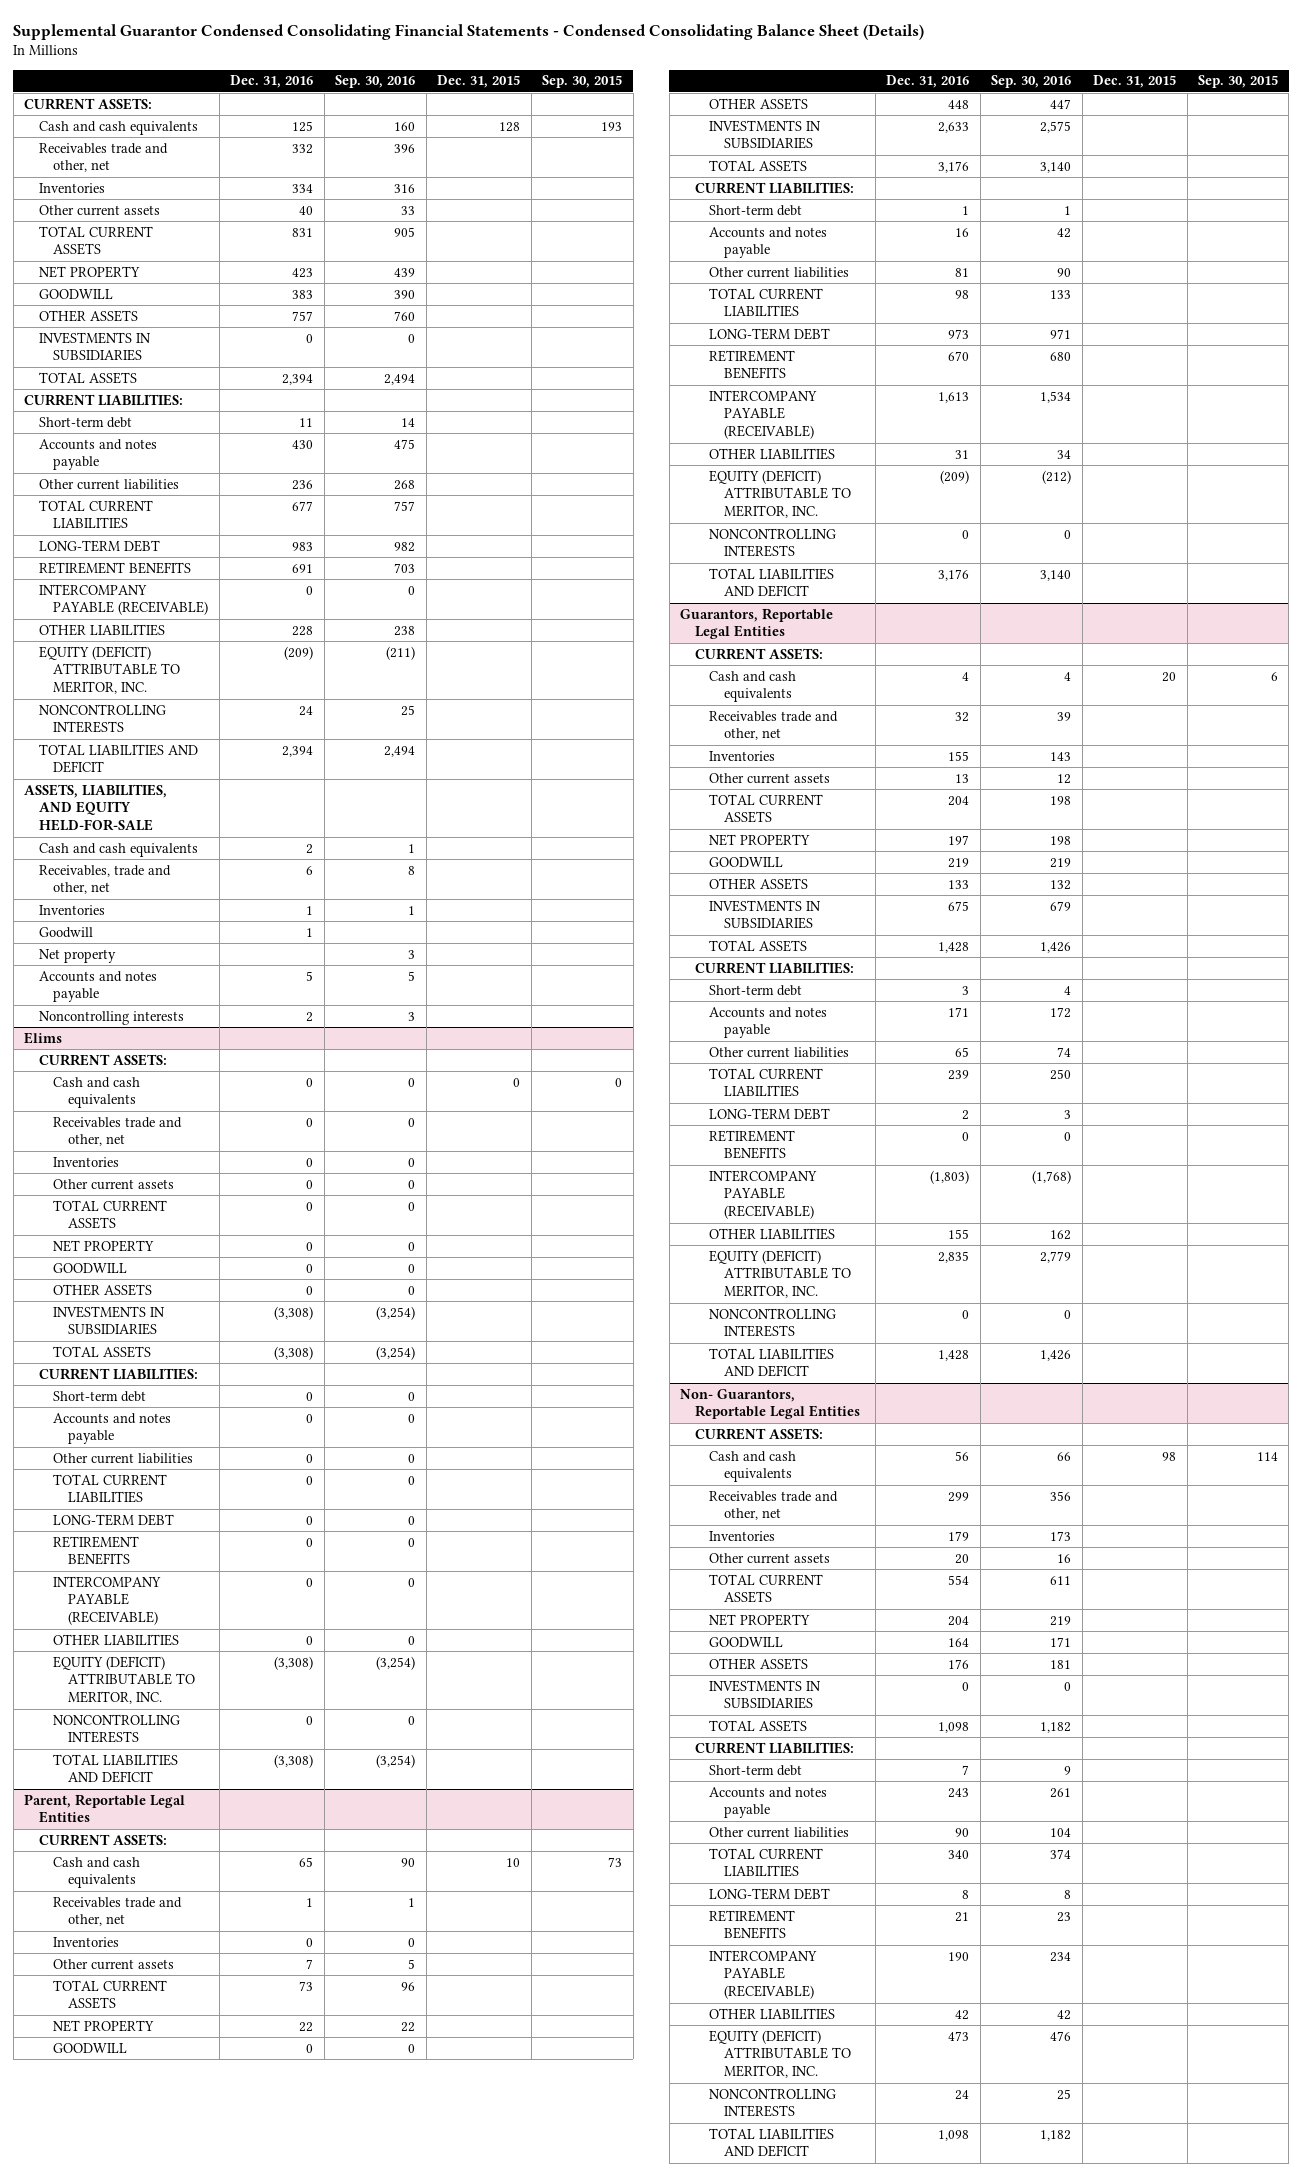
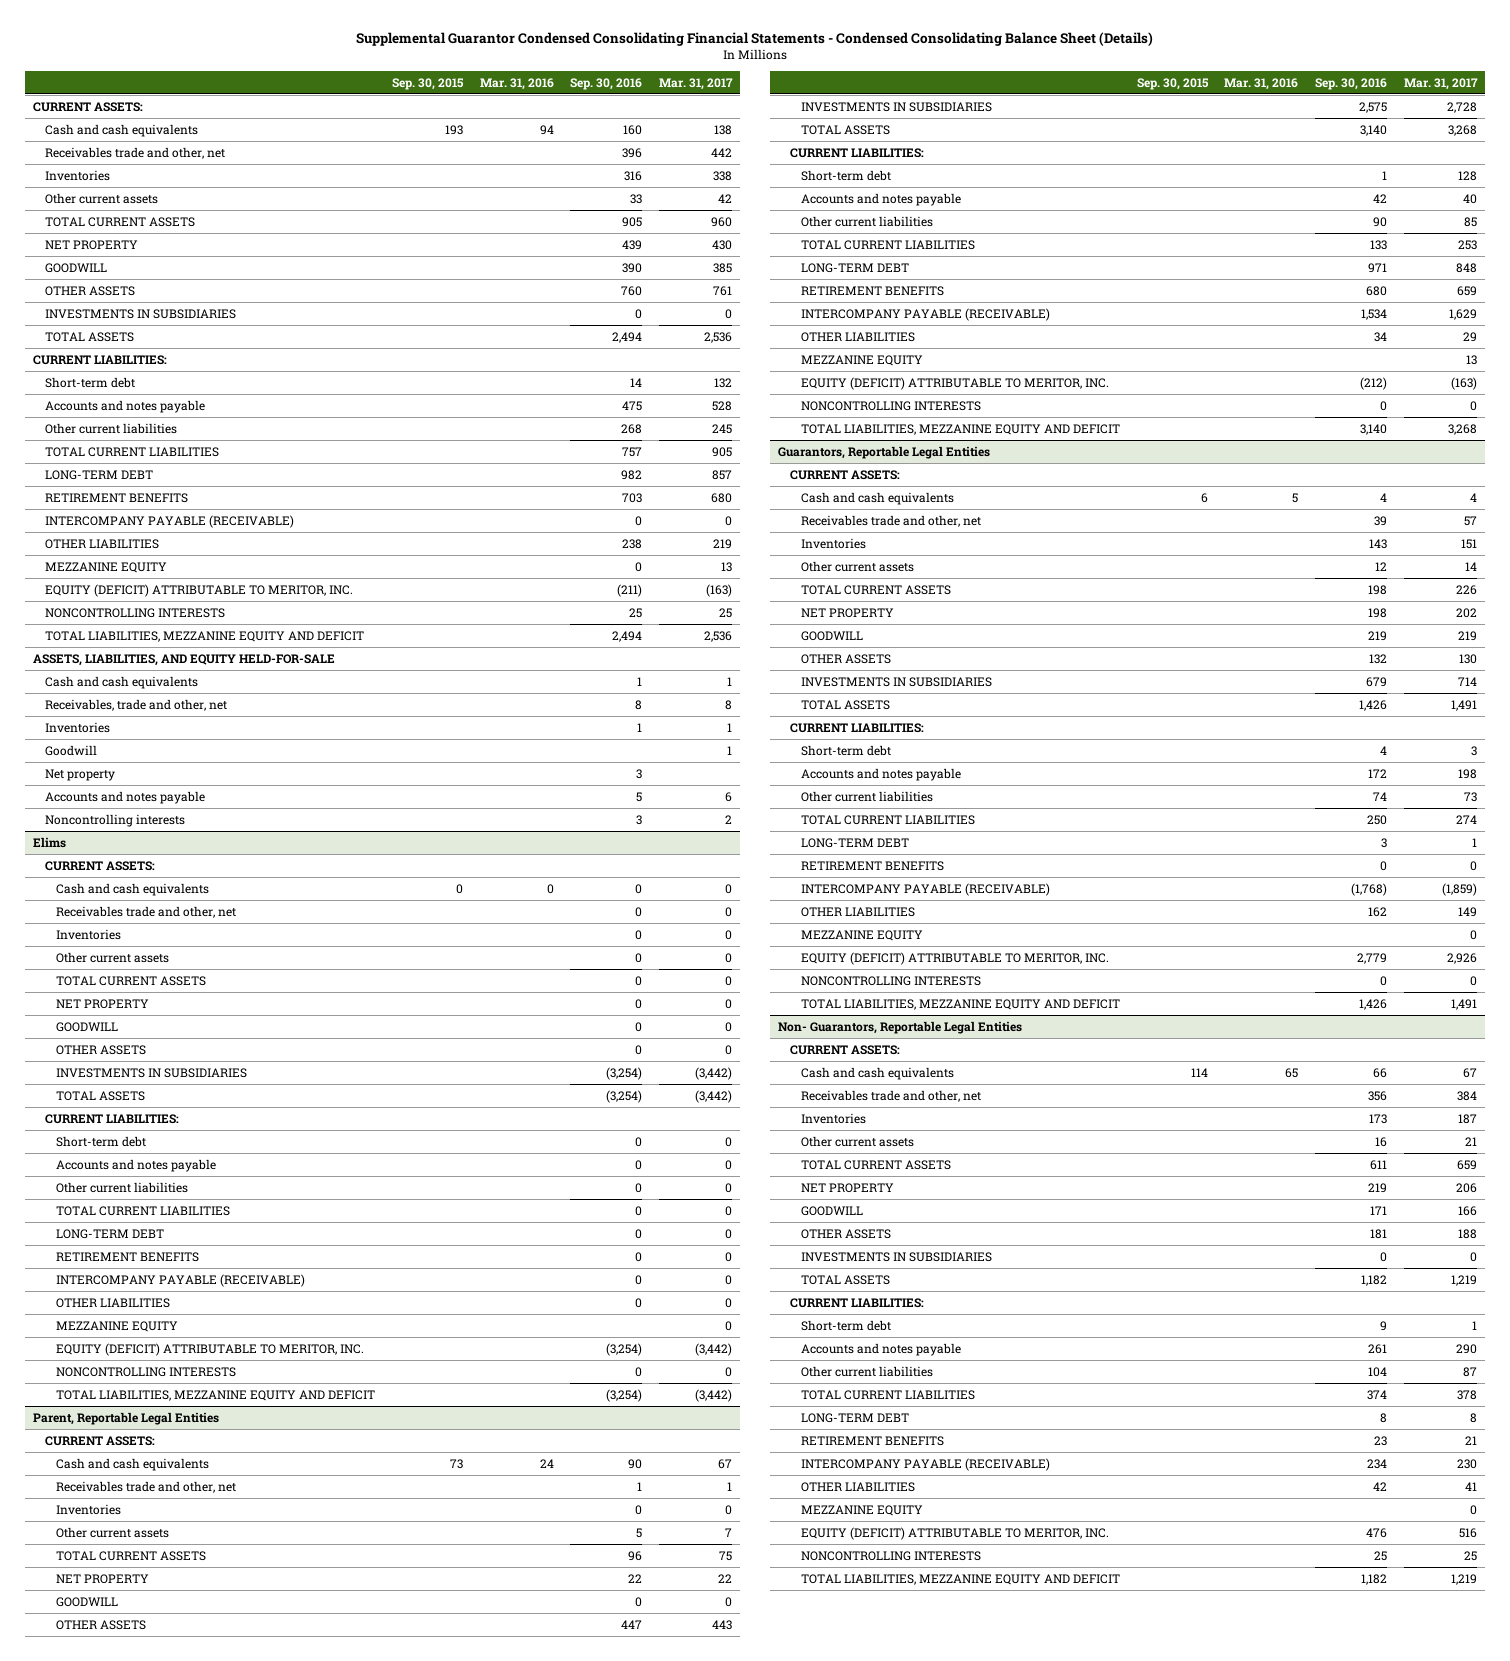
[230,75,314,89] Dec. 31, 2016 -> none
[437,75,521,89] Dec. 31, 2015 -> none
none -> [479,77,554,90] Mar. 31, 2016
none -> [659,77,734,90] Mar. 31, 2017
none -> [44,561,167,573] MEZZANINE EQUITY
[38,743,198,774] TOTAL LIABILITIES AND DEFICIT -> [44,630,364,642] TOTAL LIABILITIES, MEZZANINE EQUITY AND DEFICIT
none -> [56,1320,179,1332] MEZZANINE EQUITY
[53,1753,179,1784] TOTAL LIABILITIES AND DEFICIT -> [56,1389,376,1401] TOTAL LIABILITIES, MEZZANINE EQUITY AND DEFICIT
none -> [801,354,924,366] MEZZANINE EQUITY
[709,567,835,598] TOTAL LIABILITIES AND DEFICIT -> [801,423,1121,435] TOTAL LIABILITIES, MEZZANINE EQUITY AND DEFICIT
none -> [801,929,924,941] MEZZANINE EQUITY
[709,1347,835,1378] TOTAL LIABILITIES AND DEFICIT -> [801,998,1121,1010] TOTAL LIABILITIES, MEZZANINE EQUITY AND DEFICIT
none -> [801,1504,924,1516] MEZZANINE EQUITY
[709,2127,835,2158] TOTAL LIABILITIES AND DEFICIT -> [801,1573,1121,1585] TOTAL LIABILITIES, MEZZANINE EQUITY AND DEFICIT

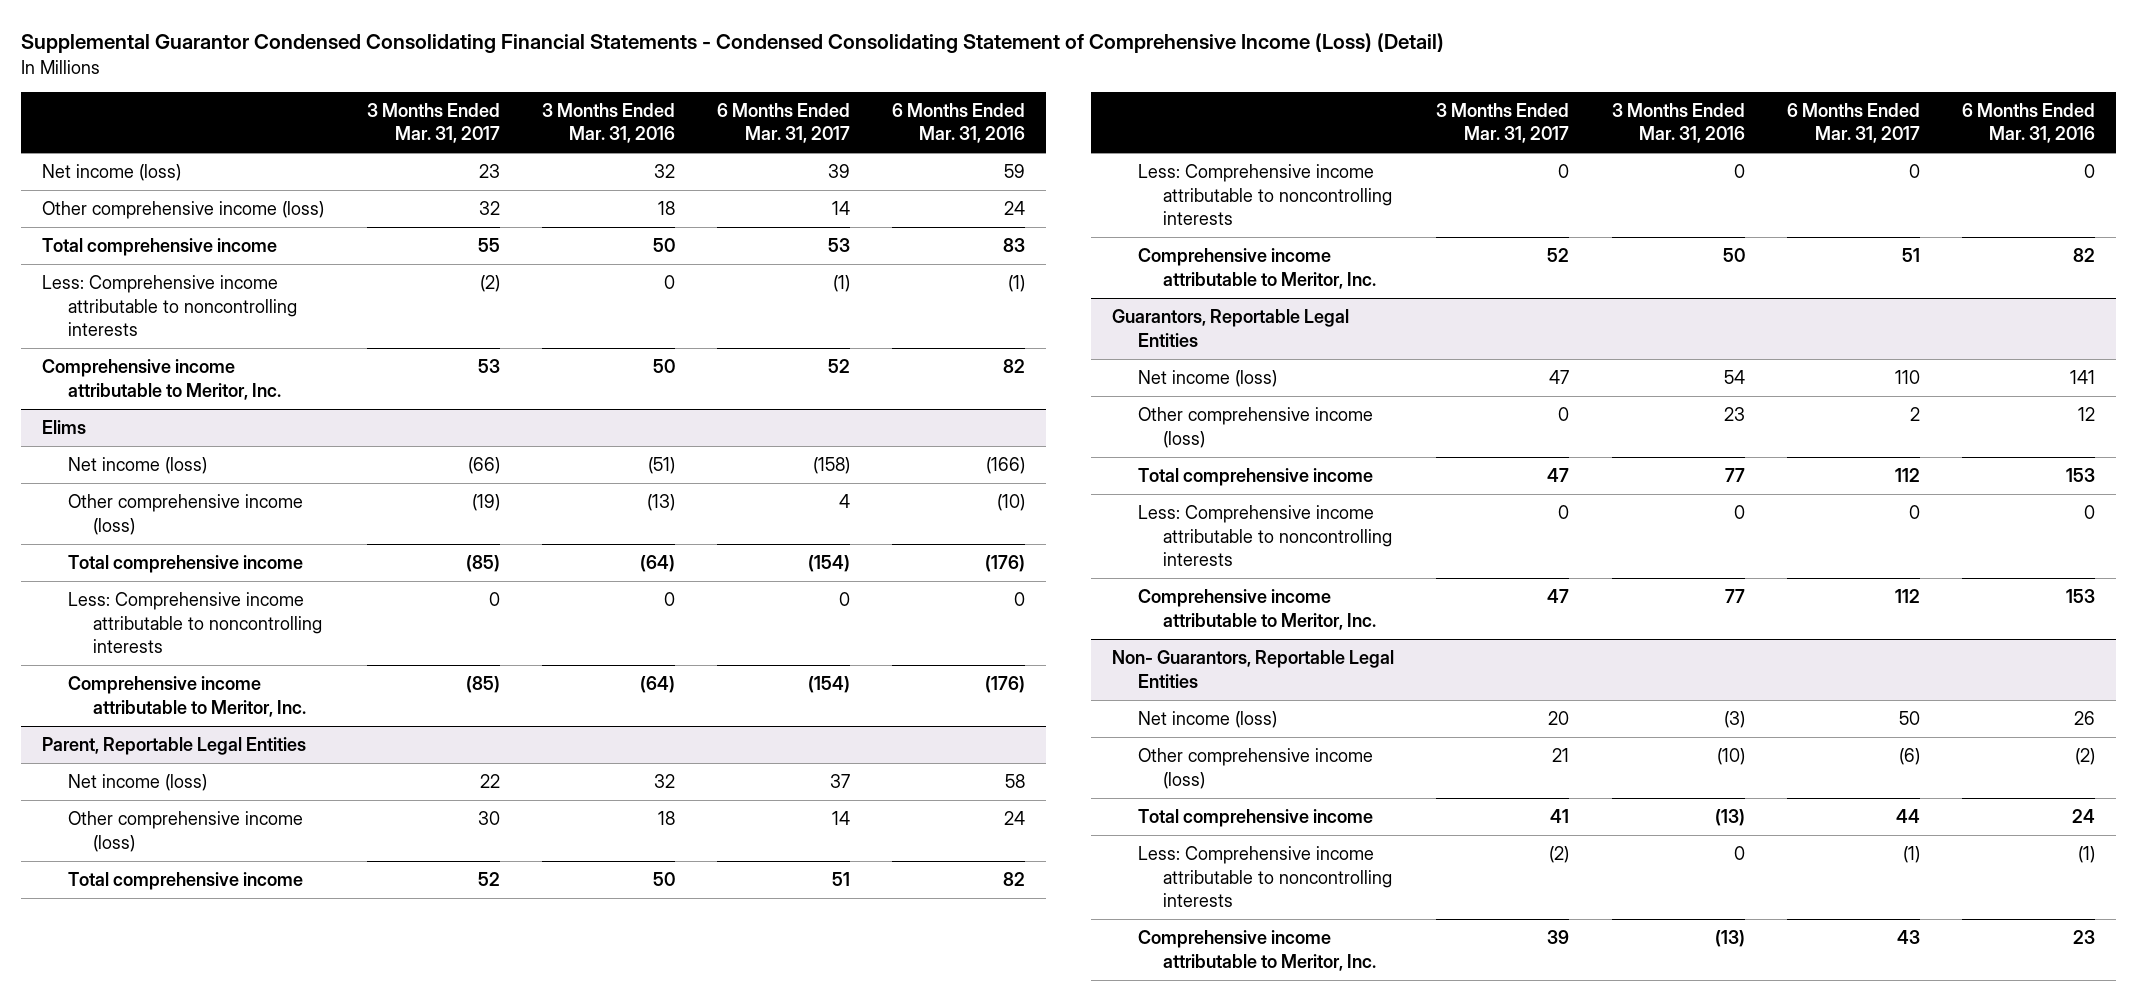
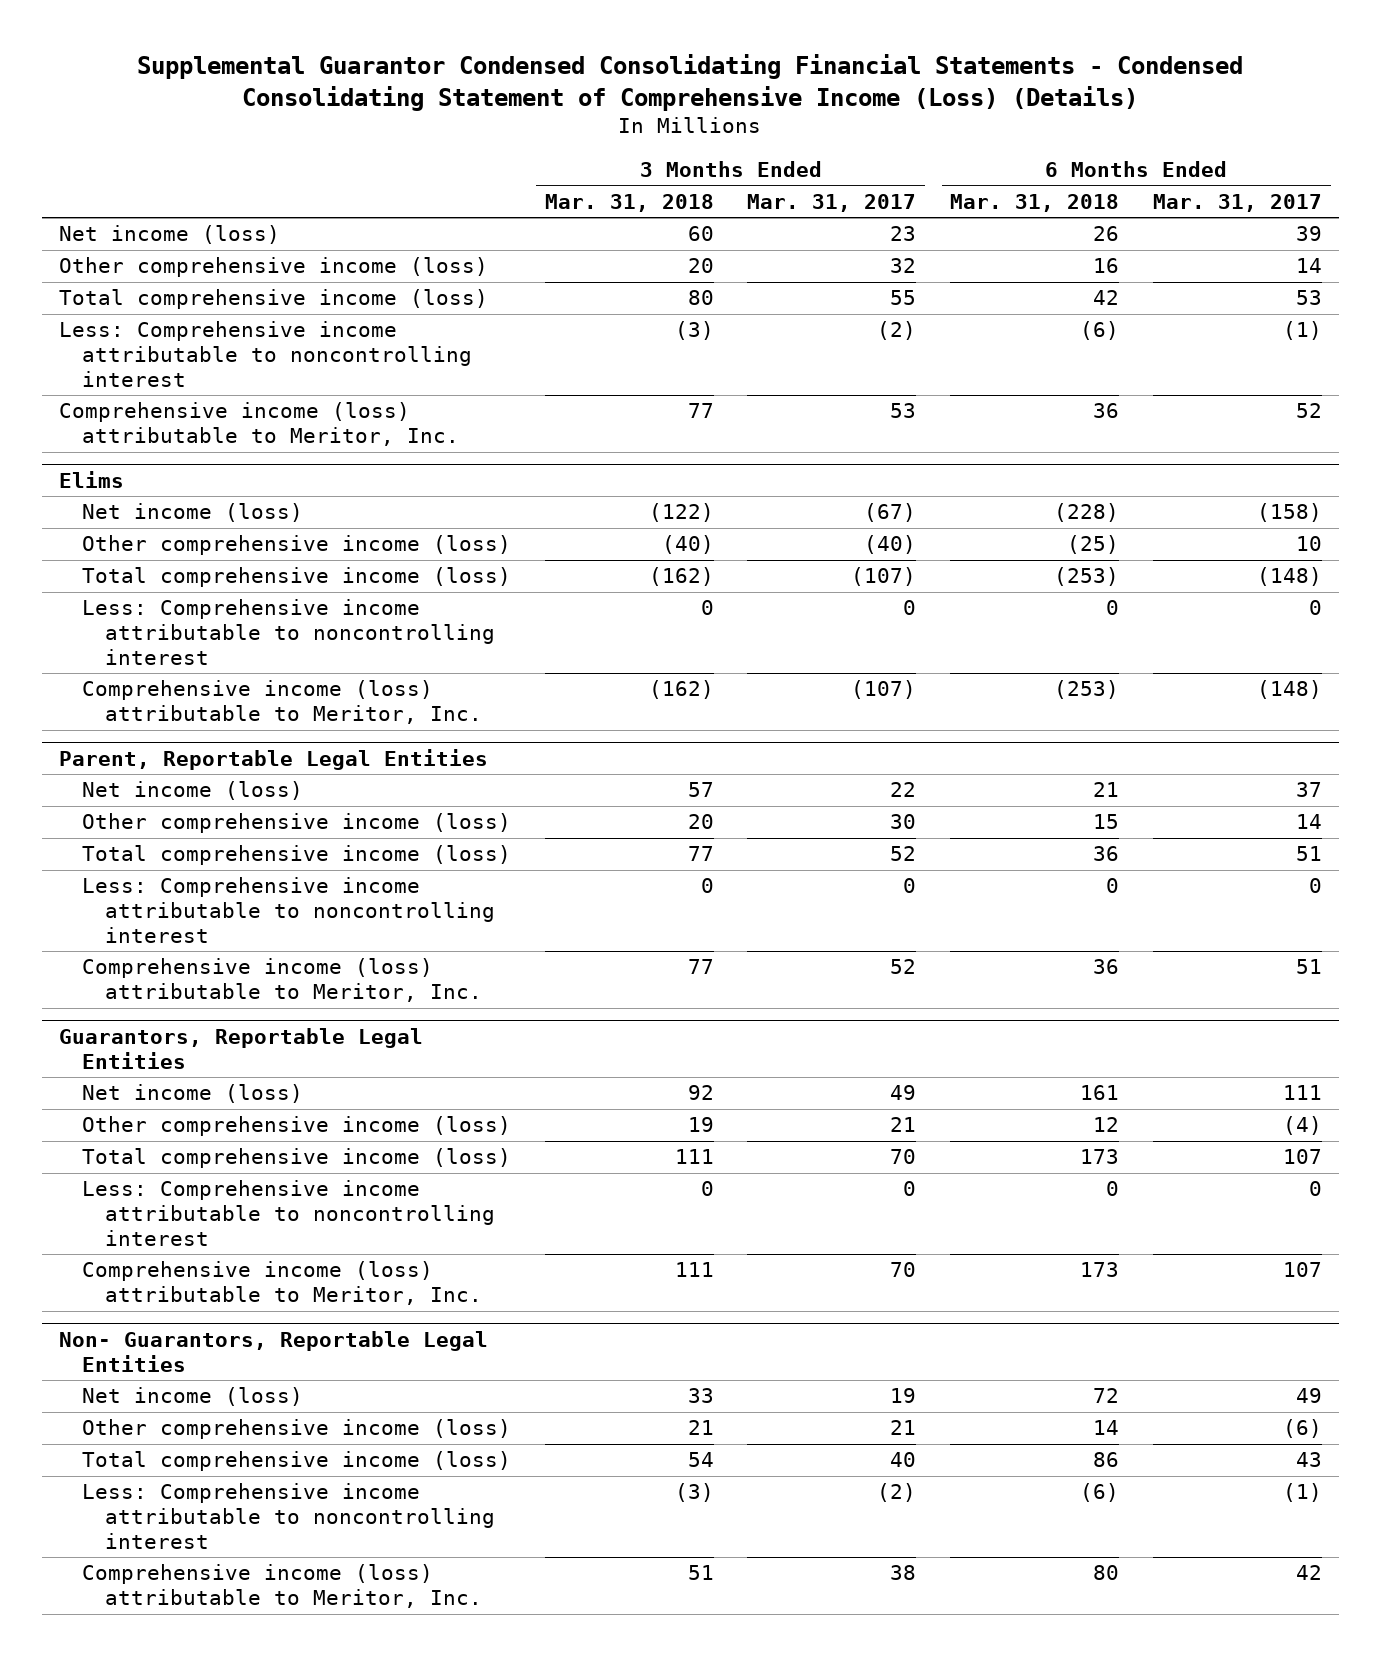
[21,33,1445,54] Supplemental Guarantor Condensed Consolidating Financial Statements - Condensed Consolidating Statement of Comprehensive Income (Loss) (Detail) -> [137,53,1244,111] Supplemental Guarantor Condensed Consolidating Financial Statements - Condensed Consolidating Statement of Comprehensive Income (Loss) (Details)
[541,102,675,144] 3 Months Ended Mar. 31, 2016 -> none
[892,102,1026,144] 6 Months Ended Mar. 31, 2016 -> none
none -> [544,194,714,213] Mar. 31, 2018
none -> [950,194,1120,213] Mar. 31, 2018
[42,238,278,257] Total comprehensive income -> [58,289,488,310] Total comprehensive income (loss)
[42,275,297,337] Less: Comprehensive income attributable to noncontrolling interests -> [58,321,472,387] Less: Comprehensive income attributable to noncontrolling interest
[42,359,281,400] Comprehensive income attributable to Meritor, Inc. -> [58,402,459,447] Comprehensive income (loss) attributable to Meritor, Inc.
[467,457,500,475] (66) -> [864,503,917,523] (67)
[471,494,500,512] (19) -> [864,535,917,555] (40)
[838,494,850,509] 4 -> [1296,536,1323,552] 10
[67,555,303,574] Total comprehensive income -> [81,567,511,588] Total comprehensive income (loss)
[465,555,500,573] (85) -> [851,567,917,587] (107)
[807,555,850,573] (154) -> [1257,567,1323,587] (148)
[67,592,322,654] Less: Comprehensive income attributable to noncontrolling interests -> [81,599,496,665] Less: Comprehensive income attributable to noncontrolling interest
[67,676,306,717] Comprehensive income attributable to Meritor, Inc. -> [81,680,483,725] Comprehensive income (loss) attributable to Meritor, Inc.
[465,676,500,694] (85) -> [851,680,917,700] (107)
[807,676,850,694] (154) -> [1257,680,1323,700] (148)
[67,872,303,891] Total comprehensive income -> [81,845,511,866] Total comprehensive income (loss)
[1137,164,1392,226] Less: Comprehensive income attributable to noncontrolling interests -> [81,877,496,943] Less: Comprehensive income attributable to noncontrolling interest
[1137,248,1376,289] Comprehensive income attributable to Meritor, Inc. -> [81,958,483,1003] Comprehensive income (loss) attributable to Meritor, Inc.
[1549,370,1570,385] 47 -> [890,1085,917,1101] 49
[1894,370,1920,385] 110 -> [1283,1085,1323,1101] 111
[1558,407,1570,422] 0 -> [890,1117,917,1133] 21
[1909,407,1920,422] 2 -> [1283,1116,1323,1136] (4)
[1137,468,1373,487] Total comprehensive income -> [81,1148,511,1169] Total comprehensive income (loss)
[1547,468,1570,483] 47 -> [890,1149,917,1165] 70
[1894,468,1920,483] 112 -> [1283,1149,1323,1165] 107
[1137,505,1392,567] Less: Comprehensive income attributable to noncontrolling interests -> [81,1180,496,1246] Less: Comprehensive income attributable to noncontrolling interest
[1137,589,1376,630] Comprehensive income attributable to Meritor, Inc. -> [81,1261,483,1306] Comprehensive income (loss) attributable to Meritor, Inc.
[1547,589,1570,604] 47 -> [890,1262,917,1278] 70
[1894,589,1920,604] 112 -> [1283,1262,1323,1278] 107
[1548,711,1570,726] 20 -> [890,1388,917,1404] 19
[1898,711,1920,726] 50 -> [1296,1388,1323,1404] 49
[1137,809,1373,828] Total comprehensive income -> [81,1451,511,1472] Total comprehensive income (loss)
[1550,809,1570,824] 41 -> [890,1452,917,1468] 40
[1895,809,1920,824] 44 -> [1296,1452,1323,1468] 43
[1137,846,1392,908] Less: Comprehensive income attributable to noncontrolling interests -> [81,1483,496,1549] Less: Comprehensive income attributable to noncontrolling interest
[1137,930,1376,971] Comprehensive income attributable to Meritor, Inc. -> [81,1564,483,1609] Comprehensive income (loss) attributable to Meritor, Inc.
[1547,930,1570,945] 39 -> [890,1565,917,1581] 38
[1896,930,1920,945] 43 -> [1296,1565,1323,1581] 42

